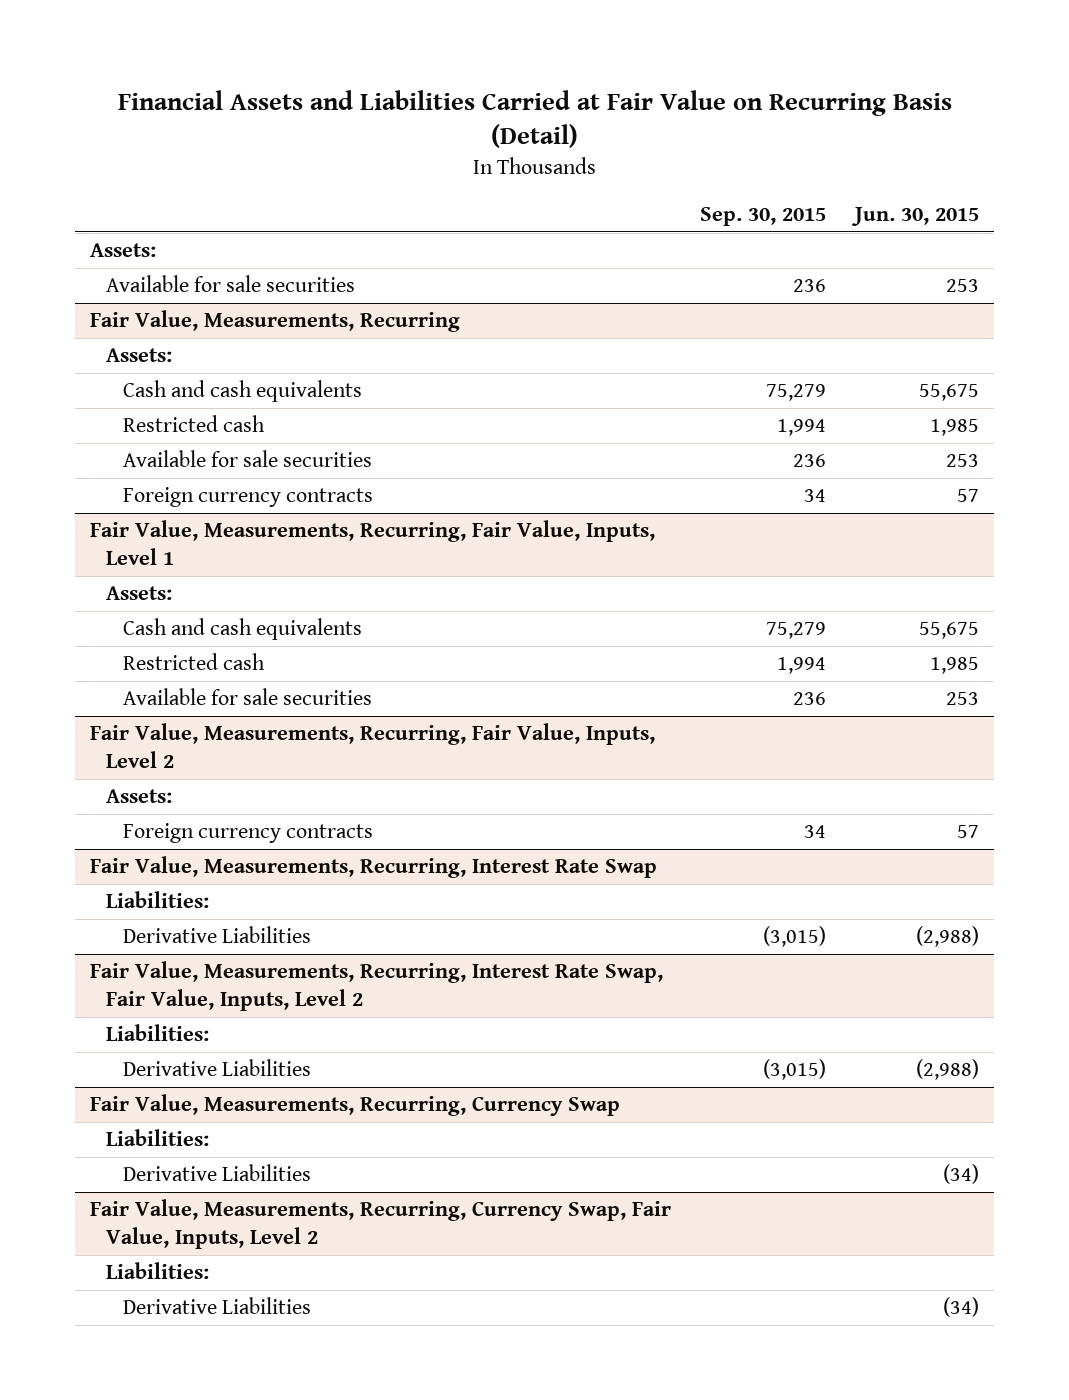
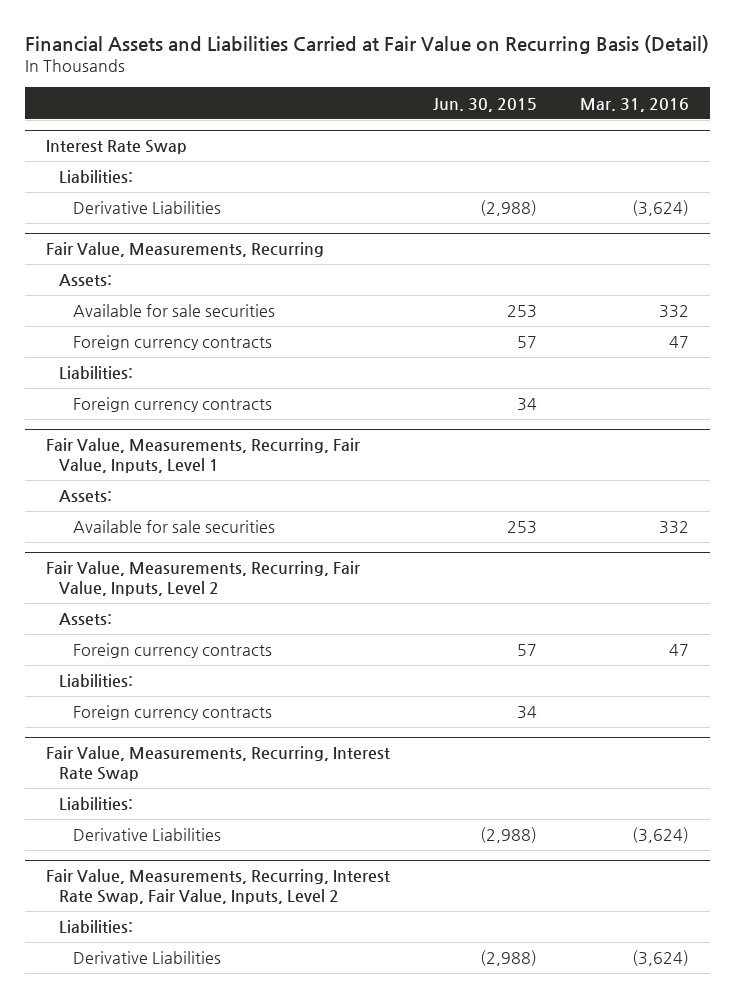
[700,207,827,227] Sep. 30, 2015 -> none
none -> [579,97,689,112] Mar. 31, 2016
[89,243,156,258] Assets: -> none
[106,275,356,293] Available for sale securities -> none
none -> [46,140,188,155] Interest Rate Swap
none -> [59,170,134,184] Liabilities:
none -> [72,201,221,215] Derivative Liabilities
[122,380,362,403] Cash and cash equivalents -> none
[122,415,265,433] Restricted cash -> none
none -> [59,366,134,380] Liabilities:
none -> [72,397,272,413] Foreign currency contracts
[122,618,362,641] Cash and cash equivalents -> none
[122,653,265,671] Restricted cash -> none
none -> [59,674,134,688] Liabilities:
none -> [72,705,272,721] Foreign currency contracts
[89,1094,620,1117] Fair Value, Measurements, Recurring, Currency Swap -> none
[106,1129,210,1147] Liabilities: -> none
[122,1164,311,1182] Derivative Liabilities -> none
[89,1199,671,1250] Fair Value, Measurements, Recurring, Currency Swap, Fair Value, Inputs, Level 2 -> none
[106,1262,210,1280] Liabilities: -> none
[122,1297,311,1315] Derivative Liabilities -> none

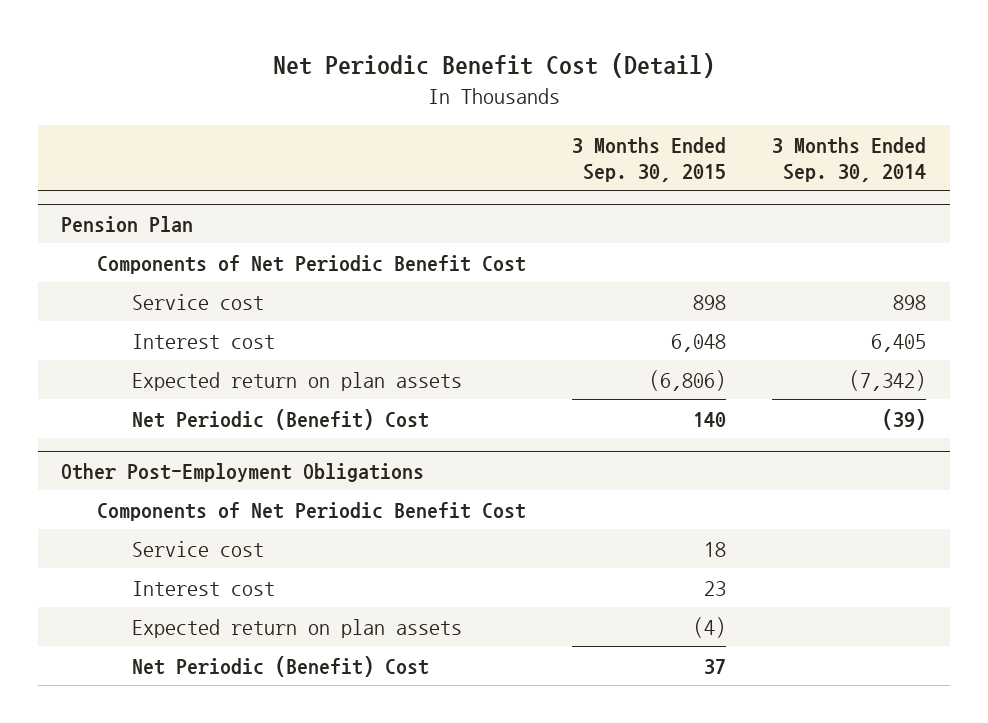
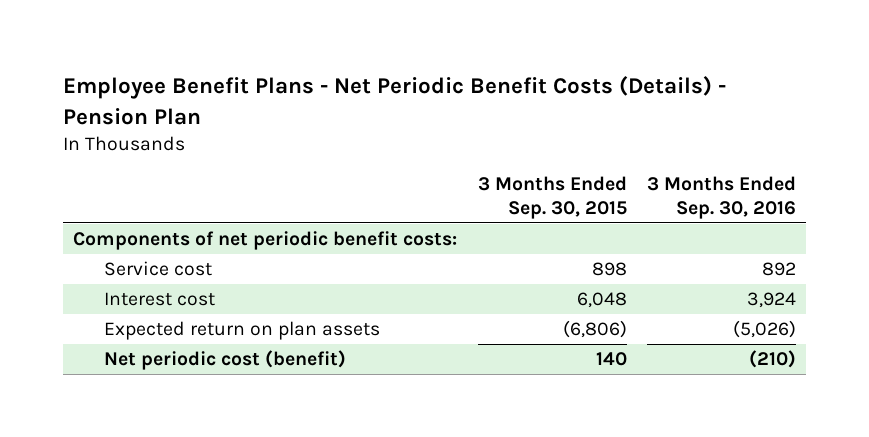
[272,52,715,78] Net Periodic Benefit Cost (Detail) -> [63,76,727,125] Employee Benefit Plans - Net Periodic Benefit Costs (Details) - Pension Plan
[772,136,927,182] 3 Months Ended Sep. 30, 2014 -> none
none -> [647,176,797,219] 3 Months Ended Sep. 30, 2016
[61,215,194,232] Pension Plan -> none
[96,254,526,274] Components of Net Periodic Benefit Cost -> [73,230,458,250] Components of net periodic benefit costs:
[61,462,425,482] Other Post-Employment Obligations -> none
[96,501,526,521] Components of Net Periodic Benefit Cost -> none
[132,540,265,557] Service cost -> none
[132,580,276,596] Interest cost -> none
[132,618,463,638] Expected return on plan assets -> none
[132,655,430,677] Net Periodic (Benefit) Cost -> none
[132,408,430,430] Net Periodic (Benefit) Cost -> [104,349,347,370] Net periodic cost (benefit)

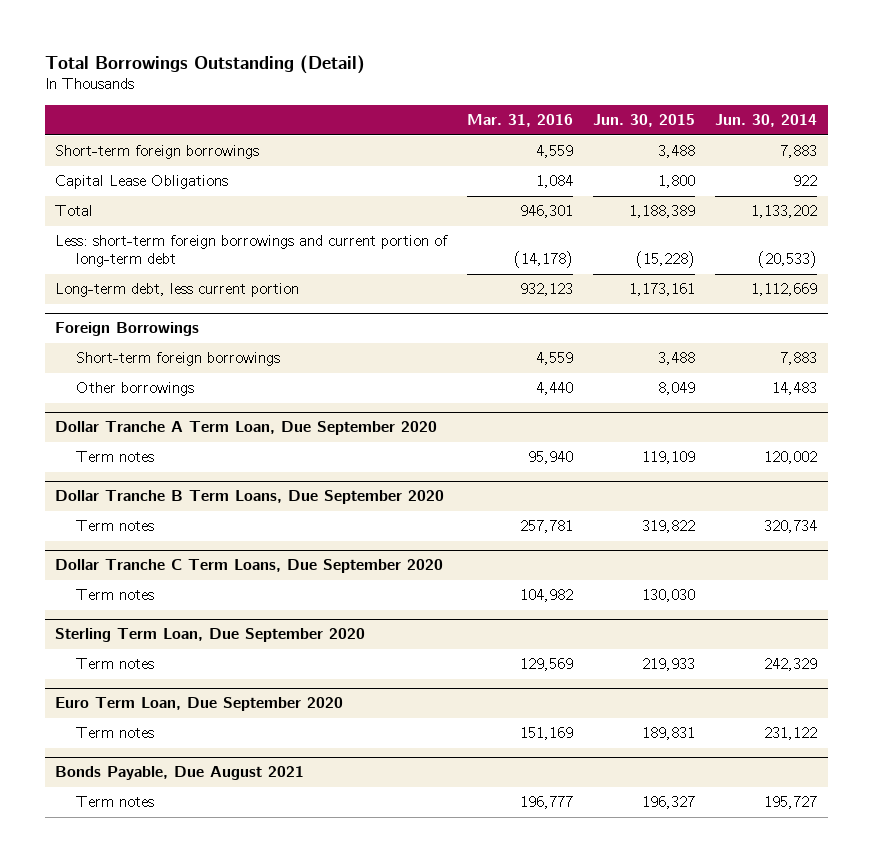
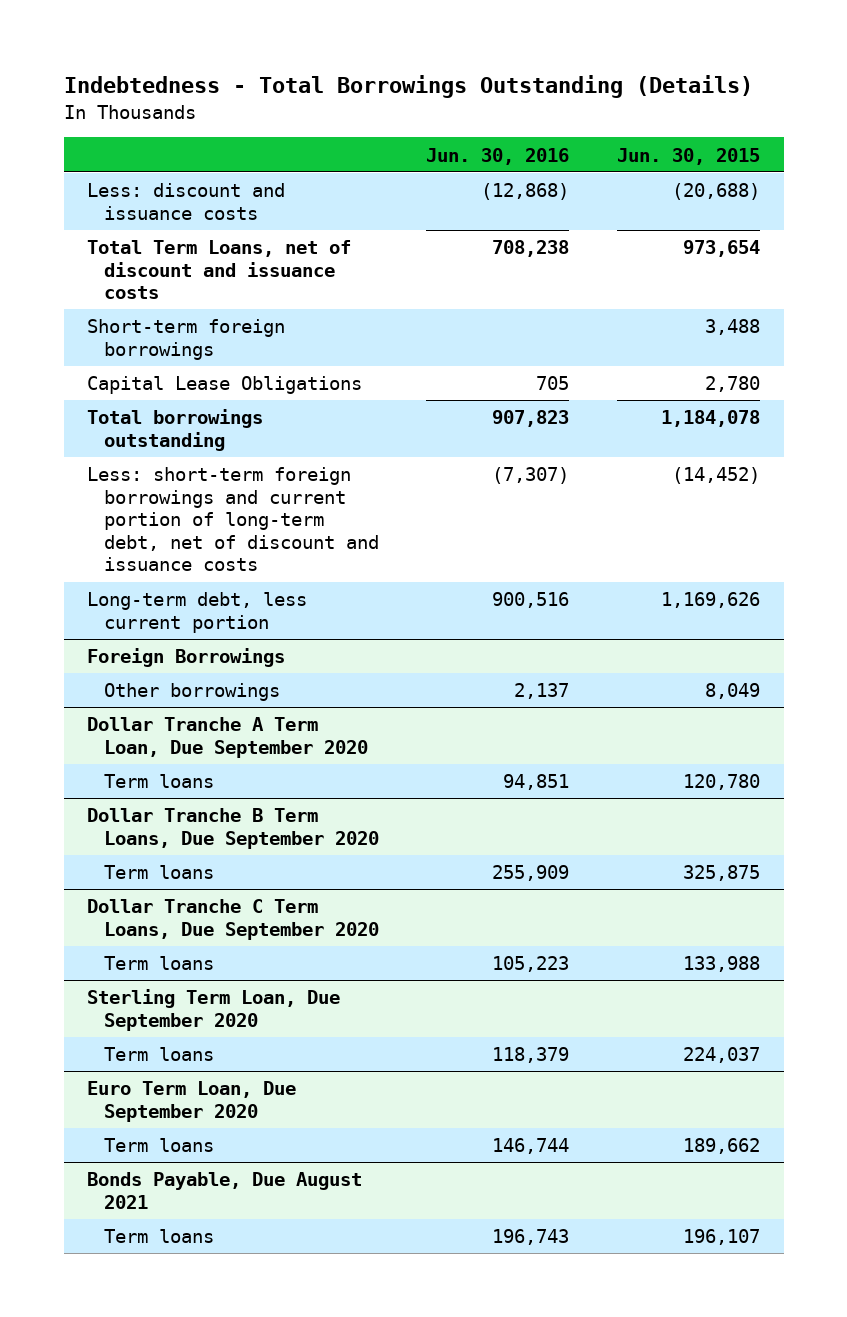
[44,54,365,74] Total Borrowings Outstanding (Detail) -> [63,74,753,98] Indebtedness - Total Borrowings Outstanding (Details)
[466,114,573,128] Mar. 31, 2016 -> none
[715,114,818,128] Jun. 30, 2014 -> none
none -> [426,147,570,165] Jun. 30, 2016
none -> [87,183,286,220] Less: discount and issuance costs
none -> [87,240,352,300] Total Term Loans, net of discount and issuance costs
[658,175,696,189] 1,800 -> [704,376,760,393] 2,780
[54,205,93,217] Total -> [87,409,264,451] Total borrowings outstanding
[629,205,696,219] 1,188,389 -> [660,410,760,428] 1,184,078
[54,235,448,268] Less: short-term foreign borrowings and current portion of long-term debt -> [87,467,379,572] Less: short-term foreign borrowings and current portion of long-term debt, net of discount and issuance costs
[636,251,696,269] (15,228) -> [671,467,760,485] (14,452)
[629,283,696,297] 1,173,161 -> [660,592,760,609] 1,169,626
[76,352,281,367] Short-term foreign borrowings -> none
[76,451,155,463] Term notes -> none
none -> [103,774,214,789] Term loans
[76,520,155,532] Term notes -> none
none -> [103,865,214,880] Term loans
[76,589,155,601] Term notes -> none
none -> [103,956,214,971] Term loans
[76,658,155,670] Term notes -> none
none -> [103,1047,214,1062] Term loans
[76,727,155,739] Term notes -> none
none -> [103,1138,214,1153] Term loans
[76,796,155,808] Term notes -> none
none -> [103,1229,214,1244] Term loans

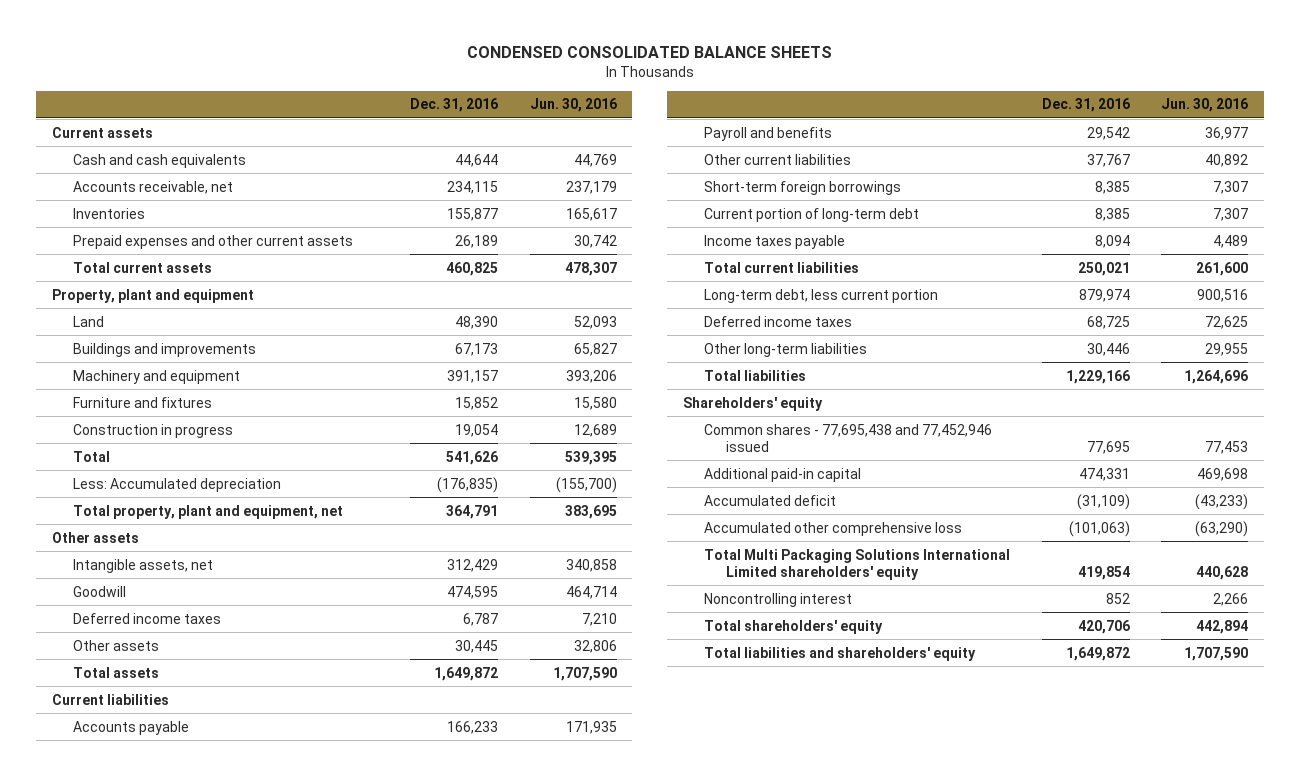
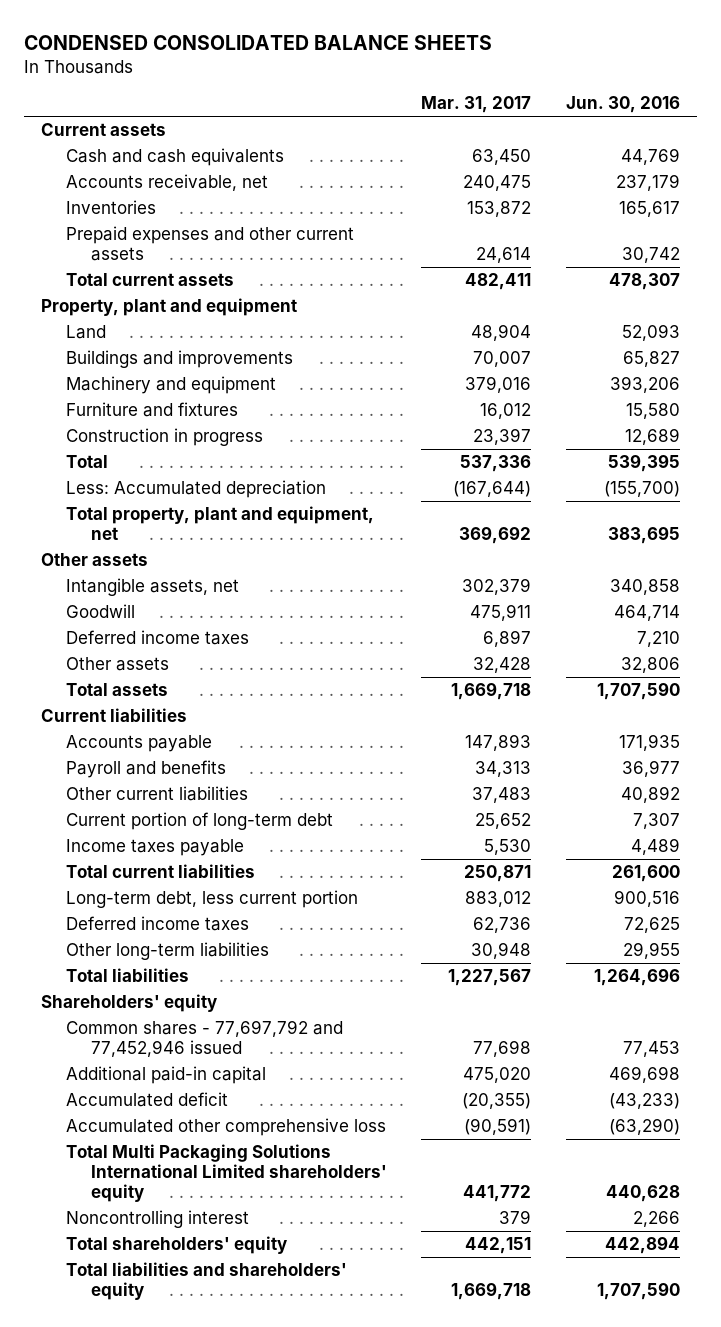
[410,98,499,113] Dec. 31, 2016 -> none
none -> [421,96,532,114] Mar. 31, 2017
[704,180,902,195] Short-term foreign borrowings -> none
[704,423,993,452] Common shares - 77,695,438 and 77,452,946 issued -> [66,1020,344,1058] Common shares - 77,697,792 and 77,452,946 issued

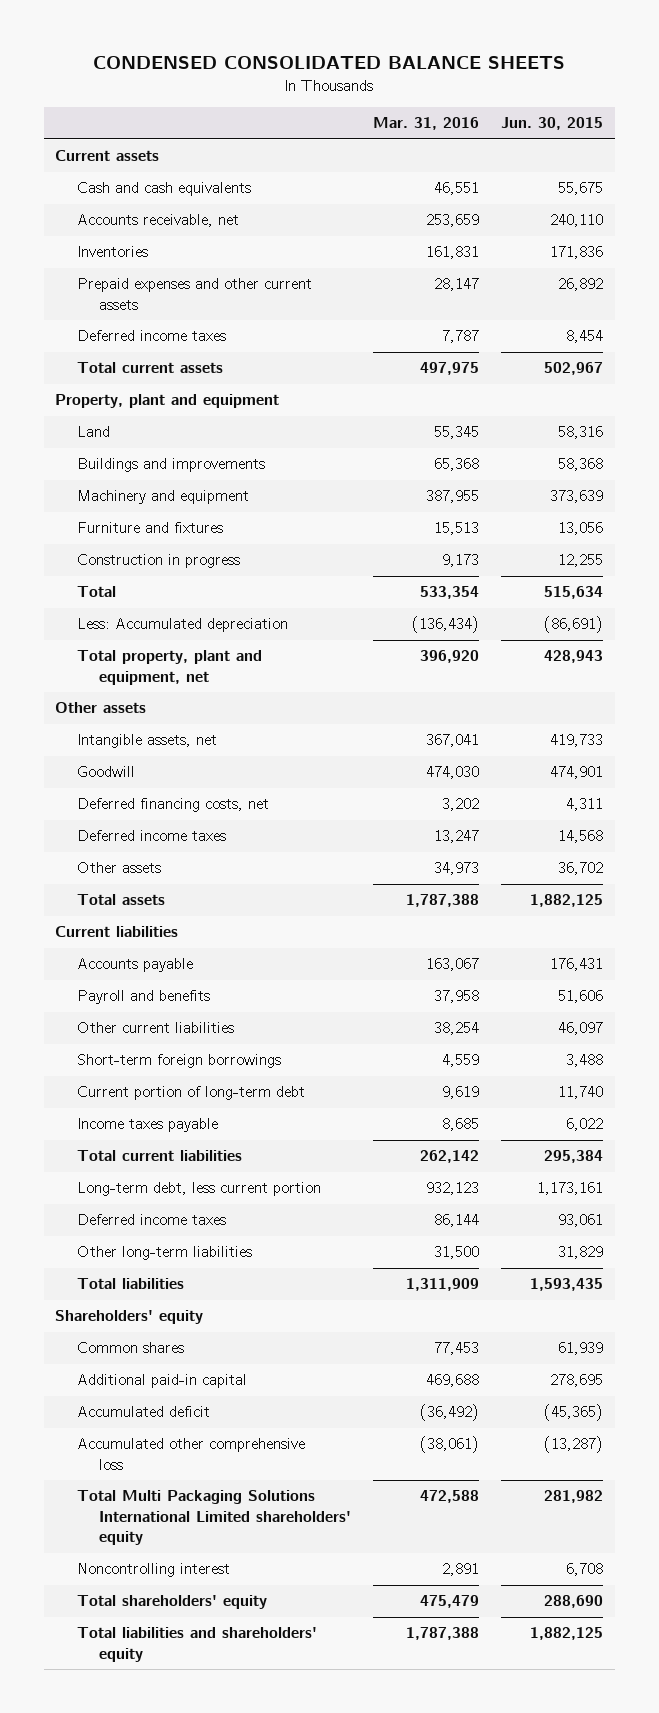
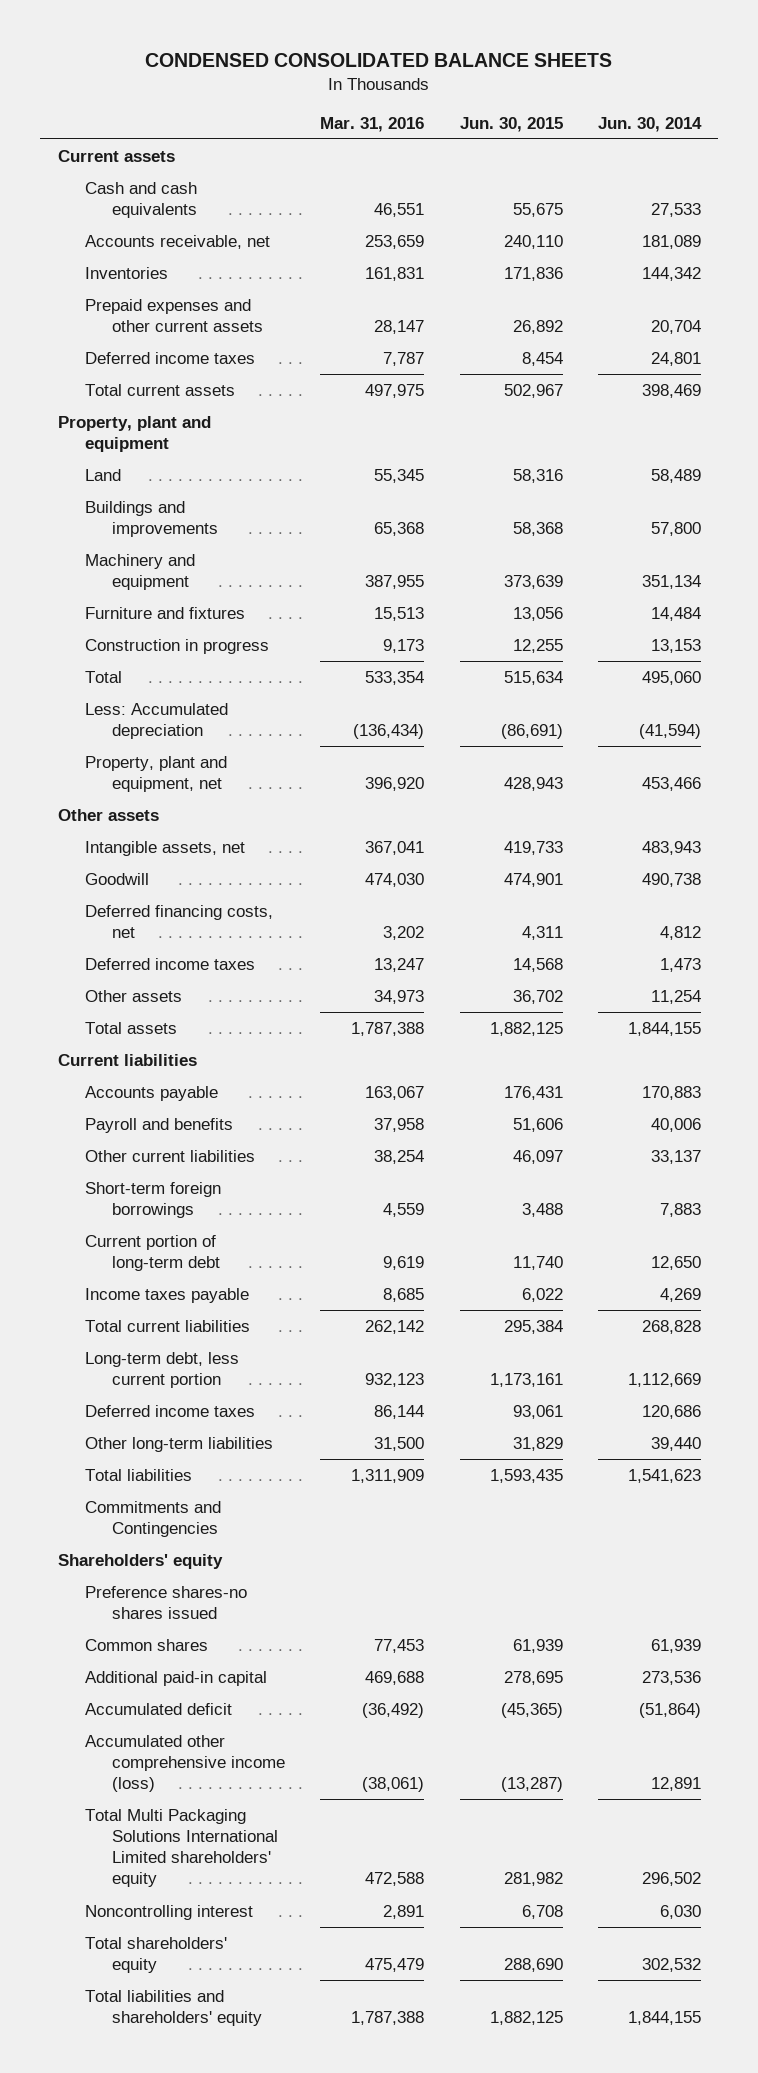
none -> [597,116,702,132] Jun. 30, 2014
[77,650,263,685] Total property, plant and equipment, net -> [84,755,227,793] Property, plant and equipment, net
none -> [84,1500,221,1538] Commitments and Contingencies
none -> [84,1585,247,1620] Preference shares-no shares issued
[77,1438,306,1470] Accumulated other comprehensive loss -> [84,1734,286,1793] Accumulated other comprehensive income (loss)

